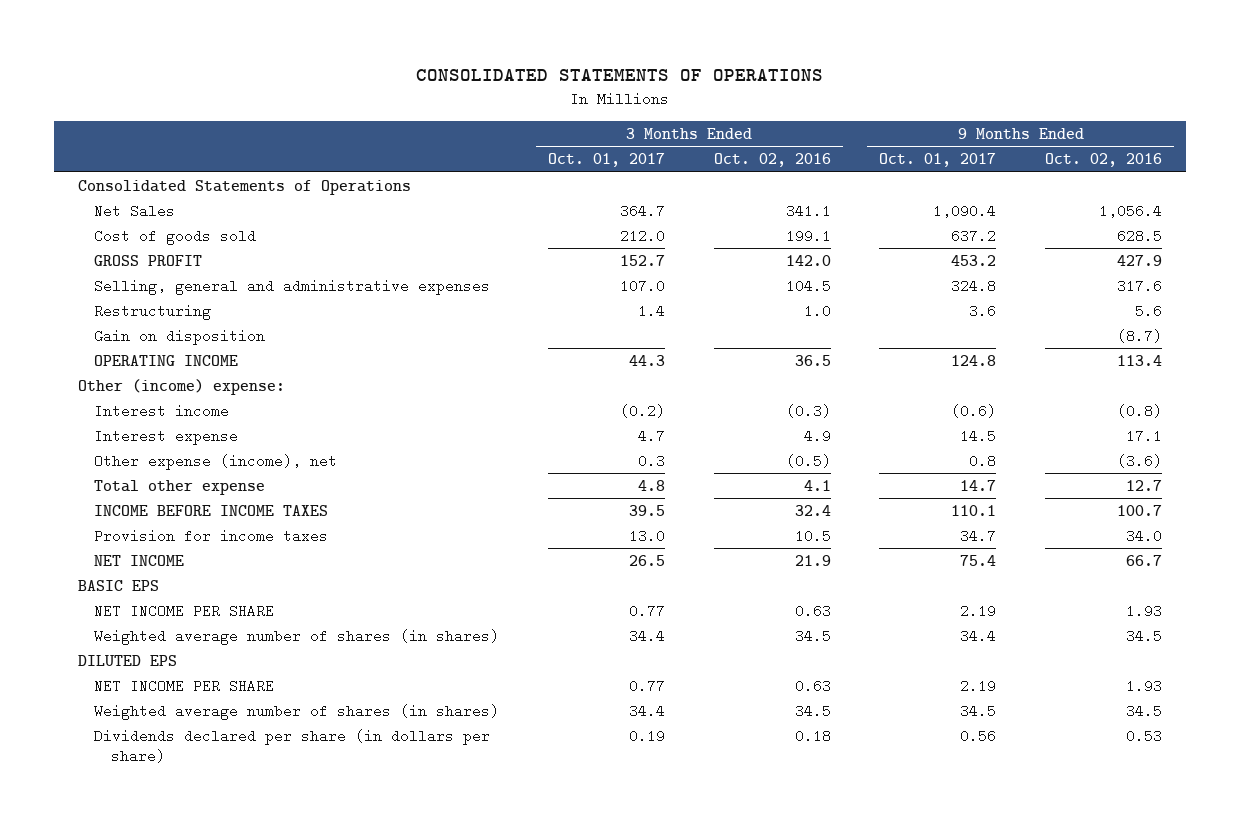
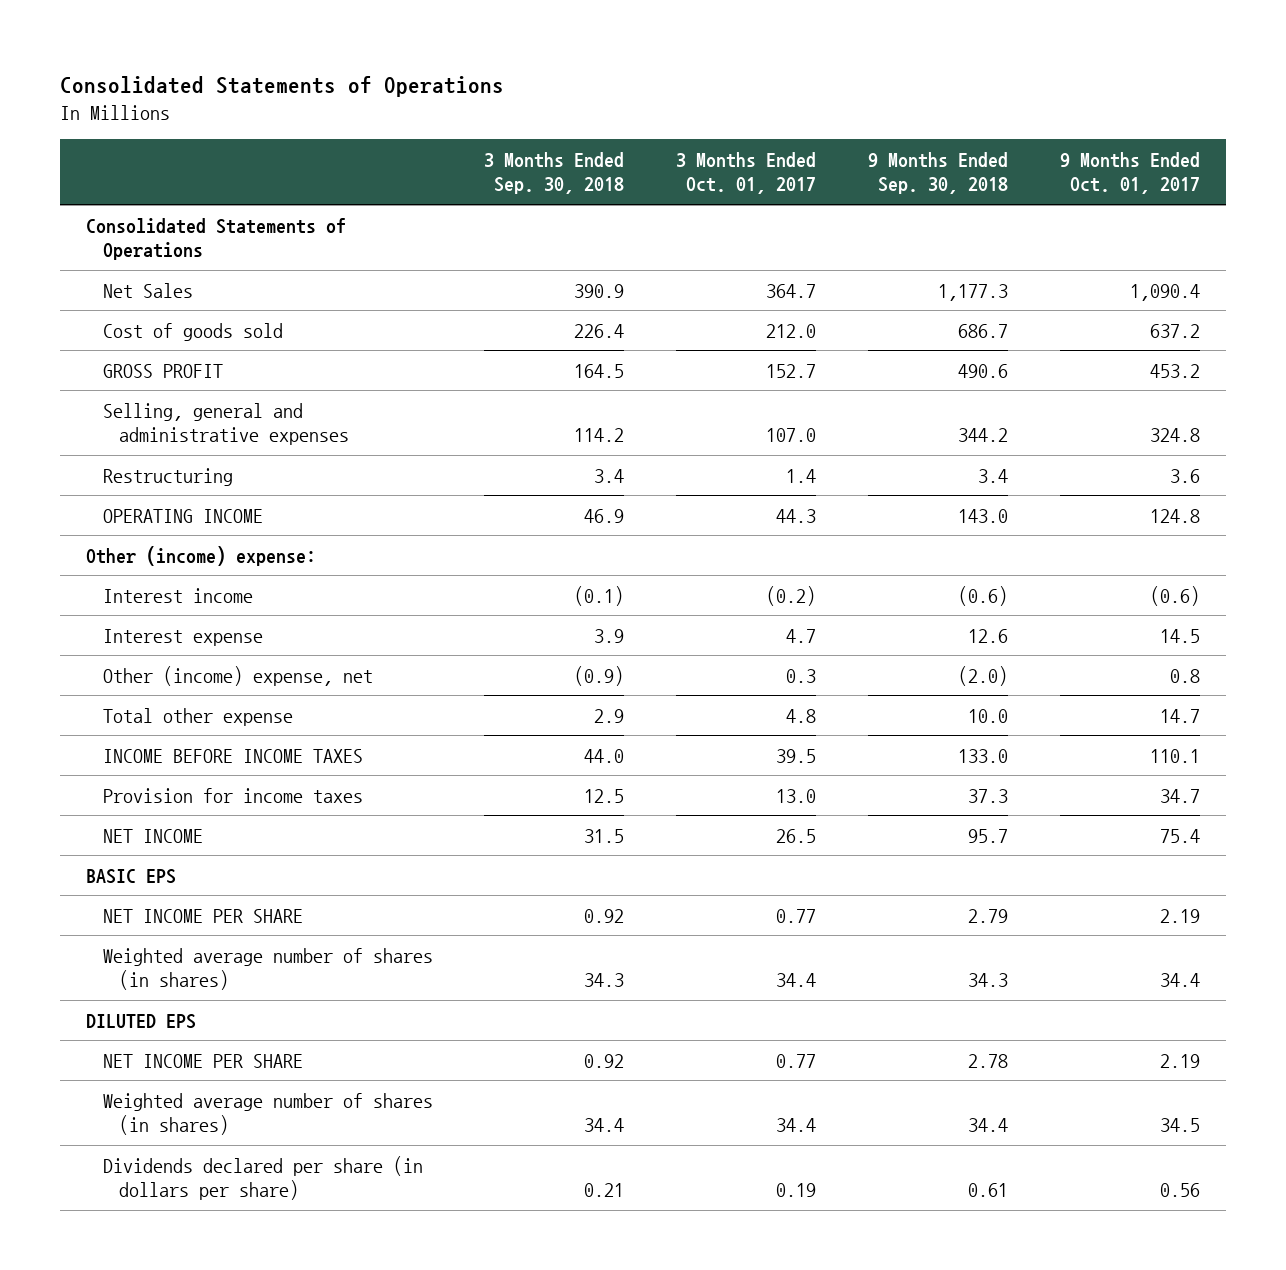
[416,68,824,81] CONSOLIDATED STATEMENTS OF OPERATIONS -> [60,75,505,97] Consolidated Statements of Operations
[713,153,831,168] Oct. 02, 2016 -> none
[1044,153,1162,168] Oct. 02, 2016 -> none
none -> [484,151,625,195] 3 Months Ended Sep. 30, 2018
none -> [867,151,1008,195] 9 Months Ended Sep. 30, 2018
[94,328,266,345] Gain on disposition -> none
[94,453,338,470] Other expense (income), net -> [102,665,373,686] Other (income) expense, net

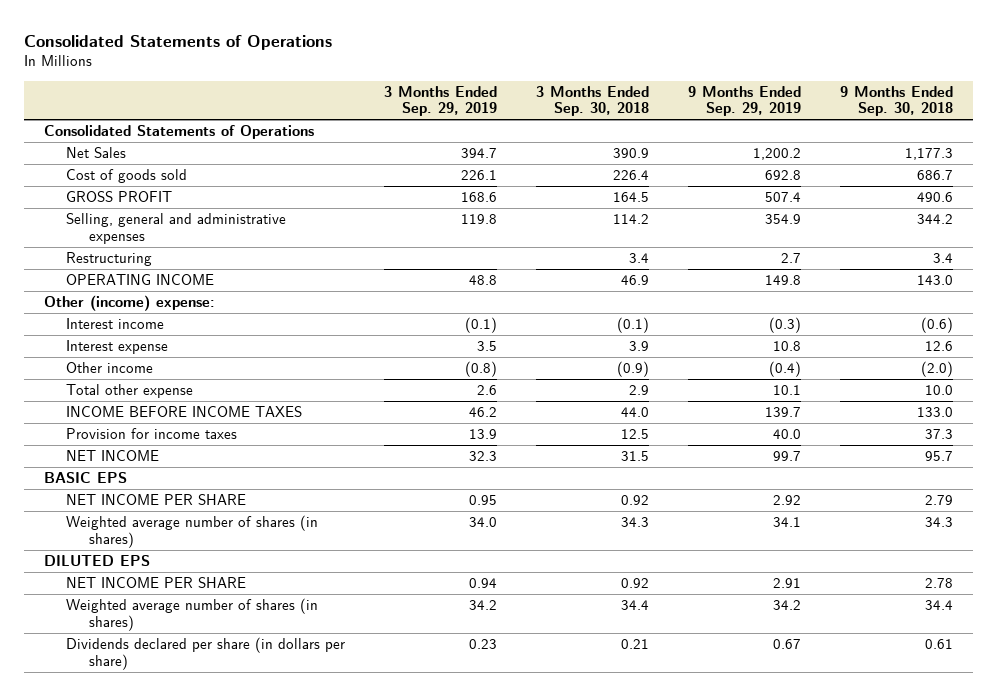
[676,151,817,195] 3 Months Ended Oct. 01, 2017 -> none
[1059,151,1200,195] 9 Months Ended Oct. 01, 2017 -> none
none -> [384,85,498,117] 3 Months Ended Sep. 29, 2019
none -> [688,85,802,117] 9 Months Ended Sep. 29, 2019
[102,665,373,686] Other (income) expense, net -> [66,362,154,374] Other income

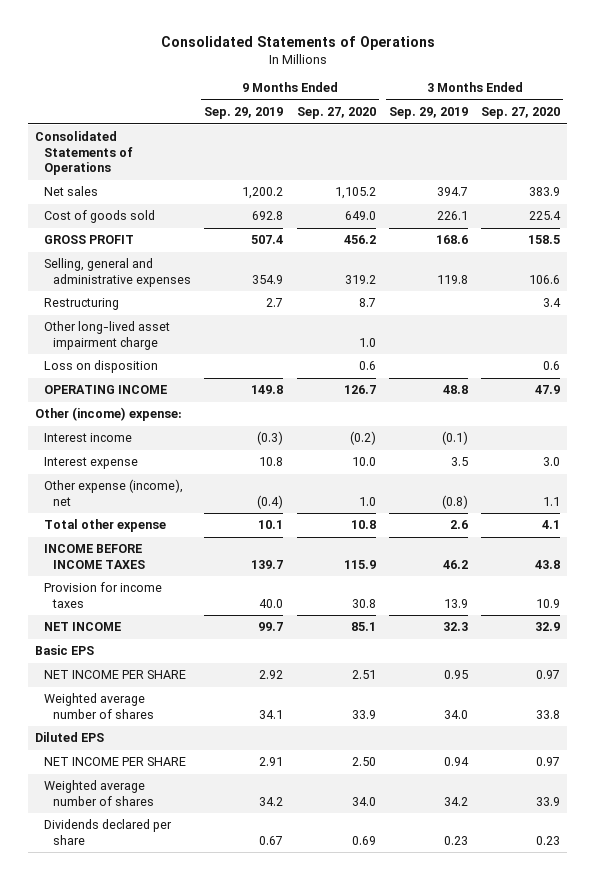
[536,85,650,117] 3 Months Ended Sep. 30, 2018 -> none
[840,85,954,117] 9 Months Ended Sep. 30, 2018 -> none
none -> [296,107,376,120] Sep. 27, 2020
none -> [481,107,561,120] Sep. 27, 2020
[66,147,127,159] Net Sales -> [44,186,99,197] Net sales
none -> [44,321,171,350] Other long-lived asset impairment charge
none -> [44,360,159,374] Loss on disposition
[66,362,154,374] Other income -> [44,479,184,506] Other expense (income), net
[43,472,127,484] BASIC EPS -> [35,645,95,656] Basic EPS
[66,515,319,548] Weighted average number of shares (in shares) -> [44,693,155,719] Weighted average number of shares
[43,555,150,567] DILUTED EPS -> [35,732,105,743] Diluted EPS
[66,598,319,631] Weighted average number of shares (in shares) -> [44,780,155,806] Weighted average number of shares
[66,637,346,670] Dividends declared per share (in dollars per share) -> [44,819,173,845] Dividends declared per share

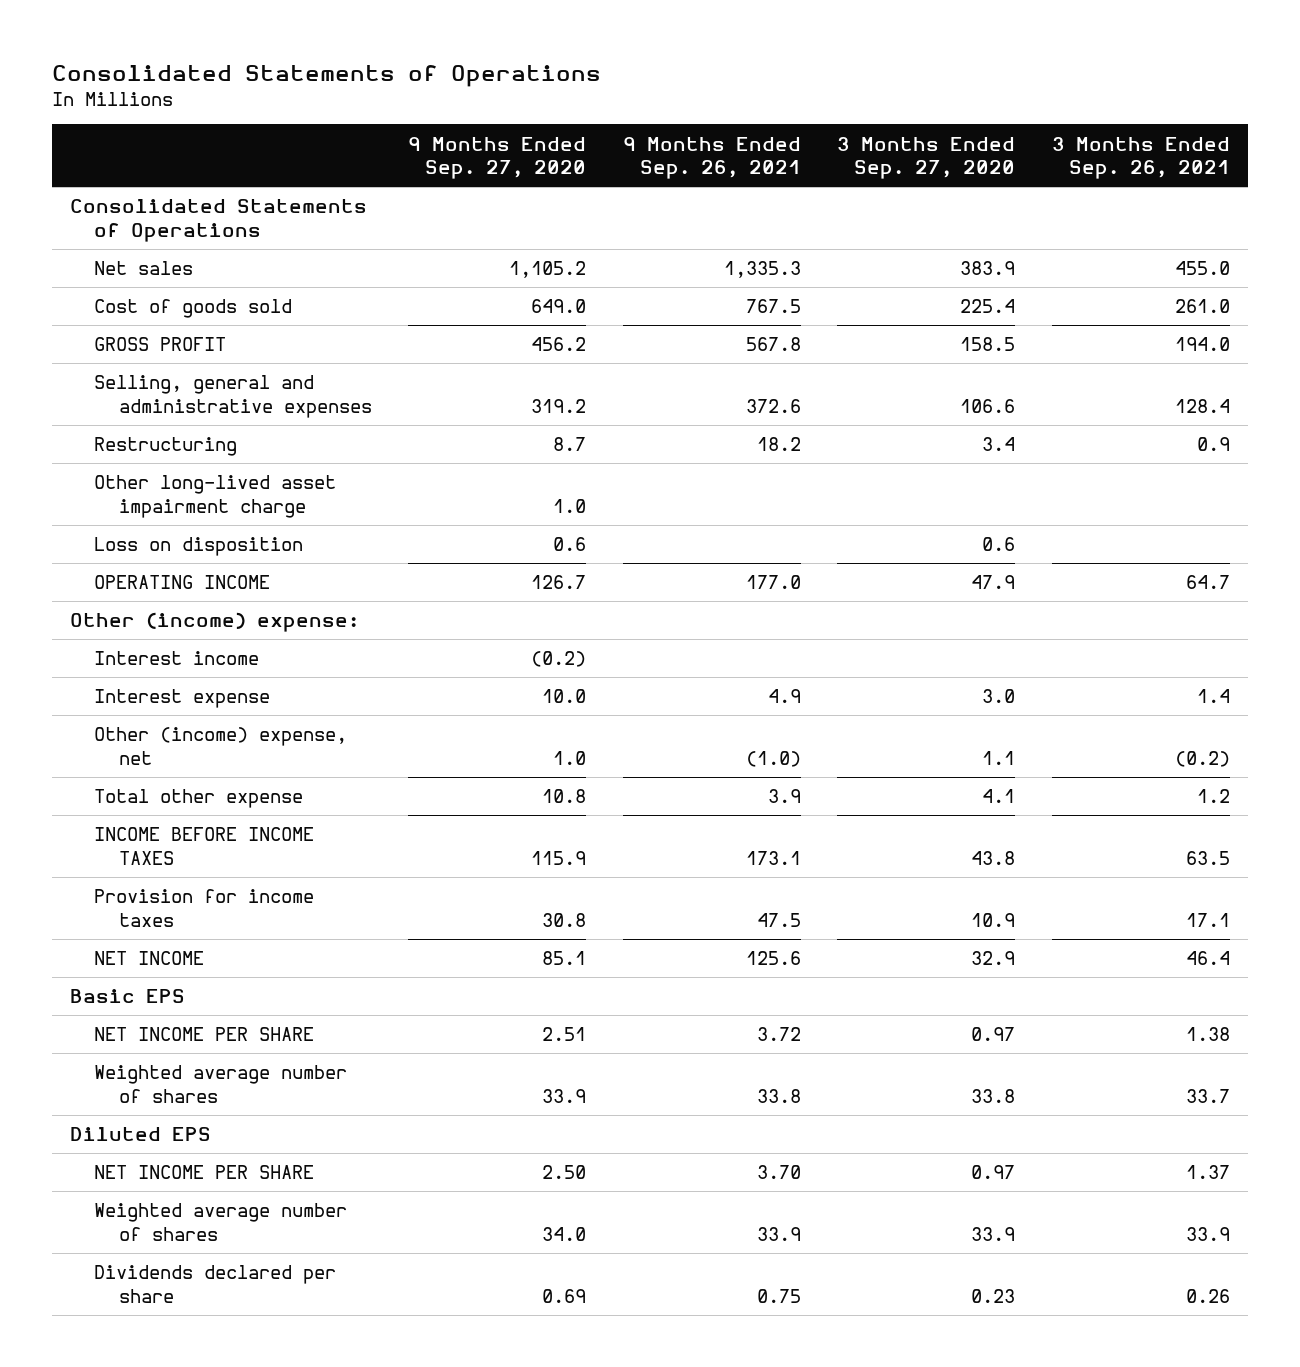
[204,107,284,120] Sep. 29, 2019 -> none
[388,107,468,120] Sep. 29, 2019 -> none
none -> [622,136,801,180] 9 Months Ended Sep. 26, 2021
none -> [1052,136,1231,180] 3 Months Ended Sep. 26, 2021
[44,479,184,506] Other expense (income), net -> [94,727,348,765] Other (income) expense, net

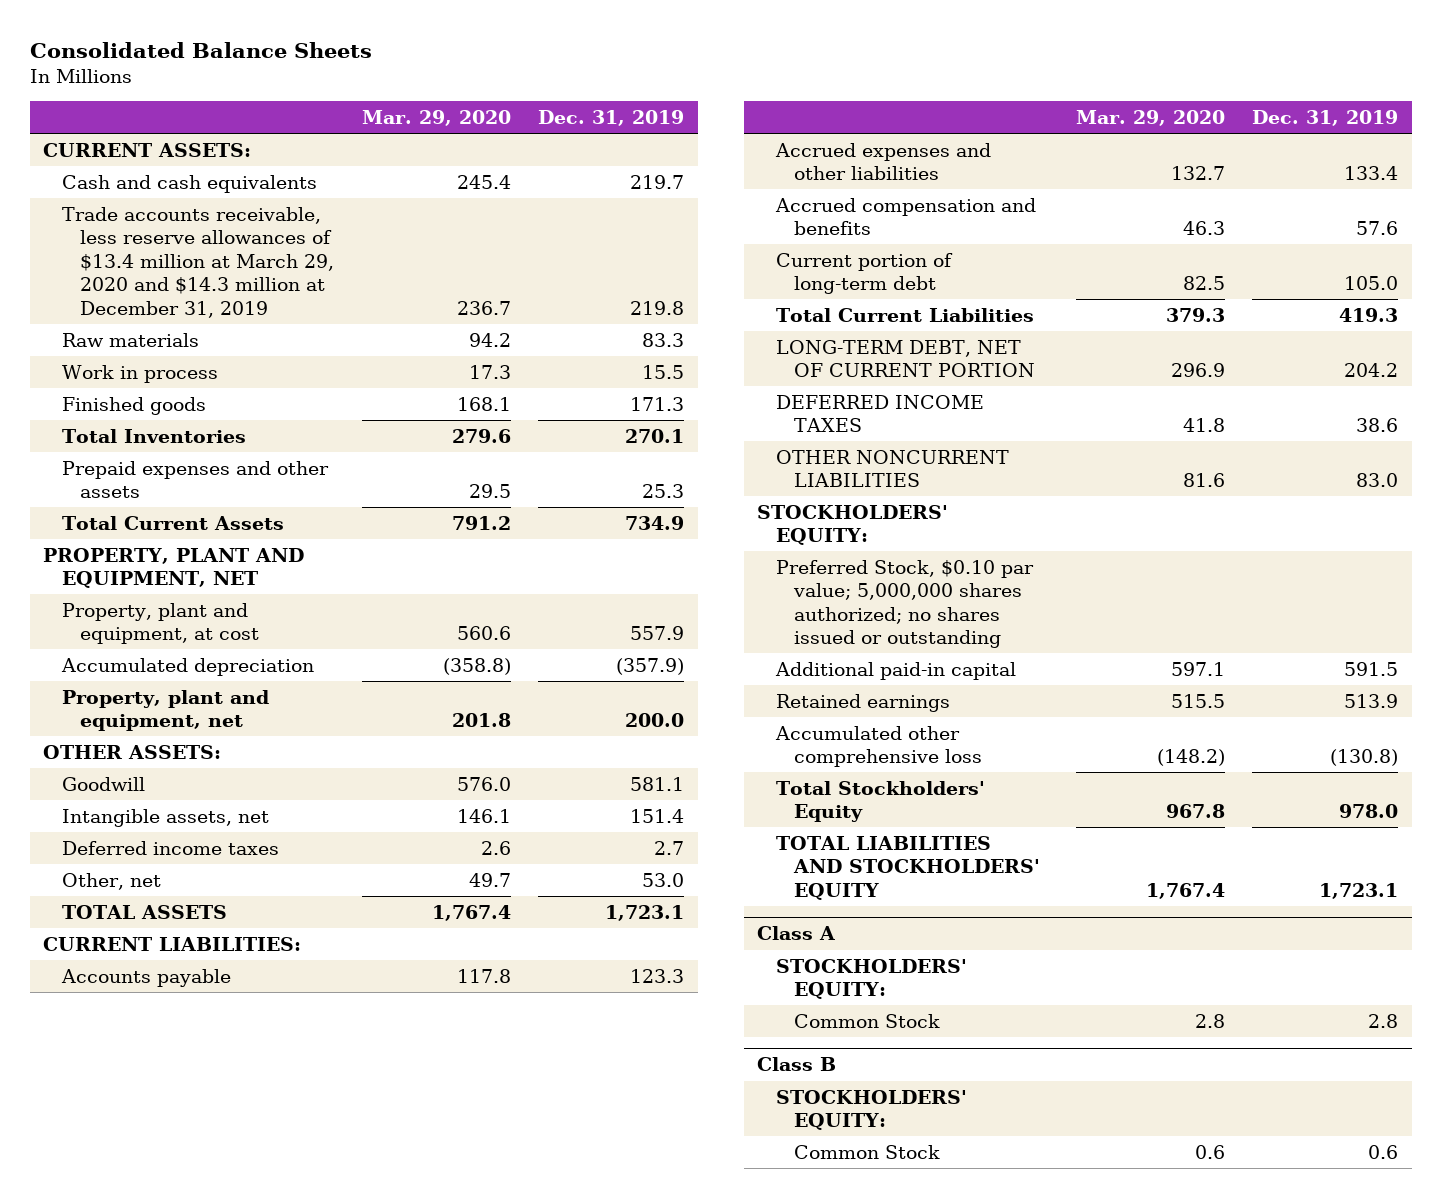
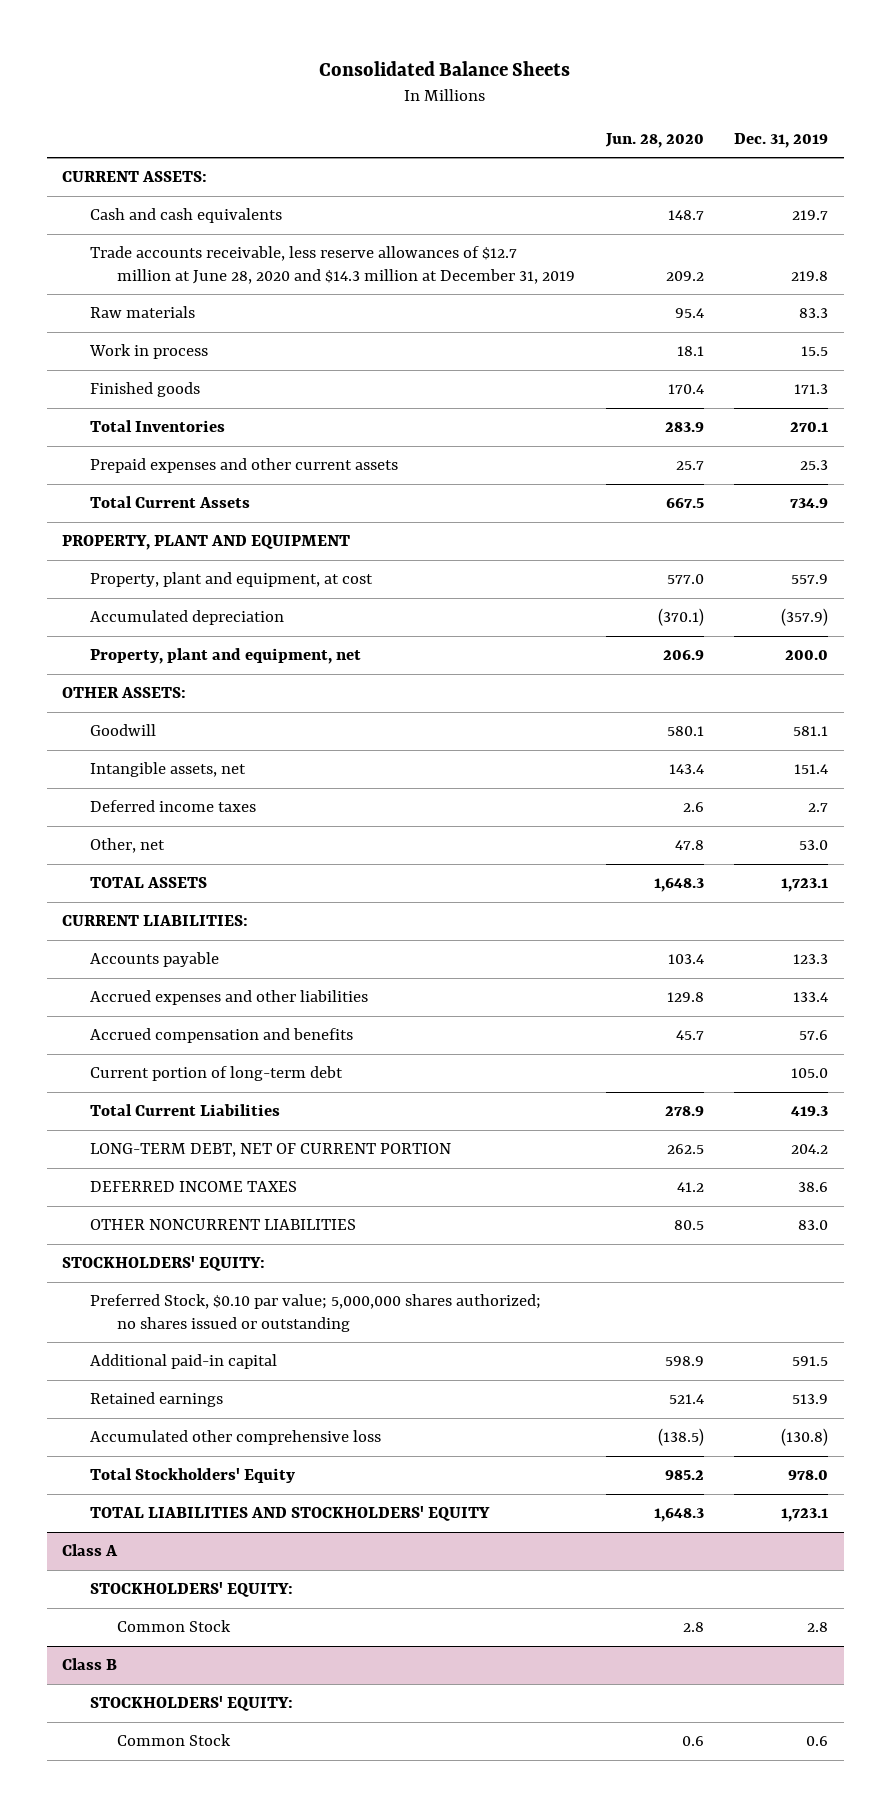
[361,109,511,126] Mar. 29, 2020 -> none
none -> [604,132,704,148] Jun. 28, 2020
[61,206,335,318] Trade accounts receivable, less reserve allowances of $13.4 million at March 29, 2020 and $14.3 million at December 31, 2019 -> [89,246,575,284] Trade accounts receivable, less reserve allowances of $12.7 million at June 28, 2020 and $14.3 million at December 31, 2019
[61,460,329,499] Prepaid expenses and other assets -> [89,458,398,474] Prepaid expenses and other current assets
[43,547,305,589] PROPERTY, PLANT AND EQUIPMENT, NET -> [62,535,351,551] PROPERTY, PLANT AND EQUIPMENT

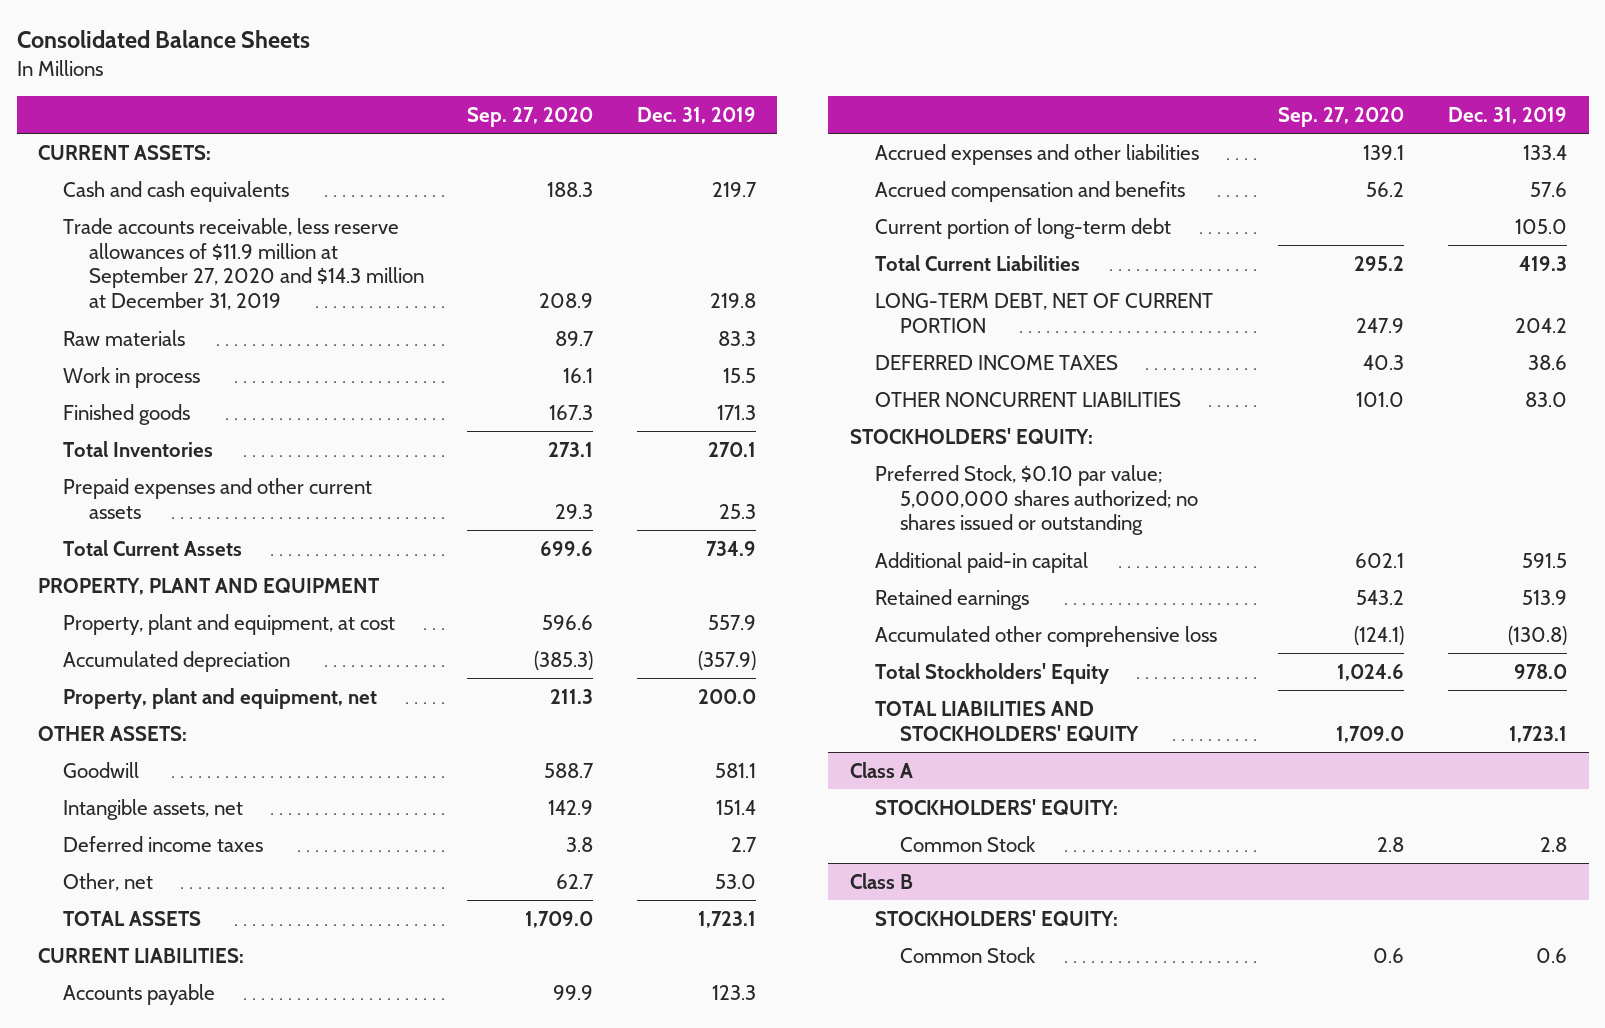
[604,132,704,148] Jun. 28, 2020 -> none
none -> [467,106,594,127] Sep. 27, 2020
[89,246,575,284] Trade accounts receivable, less reserve allowances of $12.7 million at June 28, 2020 and $14.3 million at December 31, 2019 -> [63,217,424,311] Trade accounts receivable, less reserve allowances of $11.9 million at September 27, 2020 and $14.3 million at December 31, 2019

